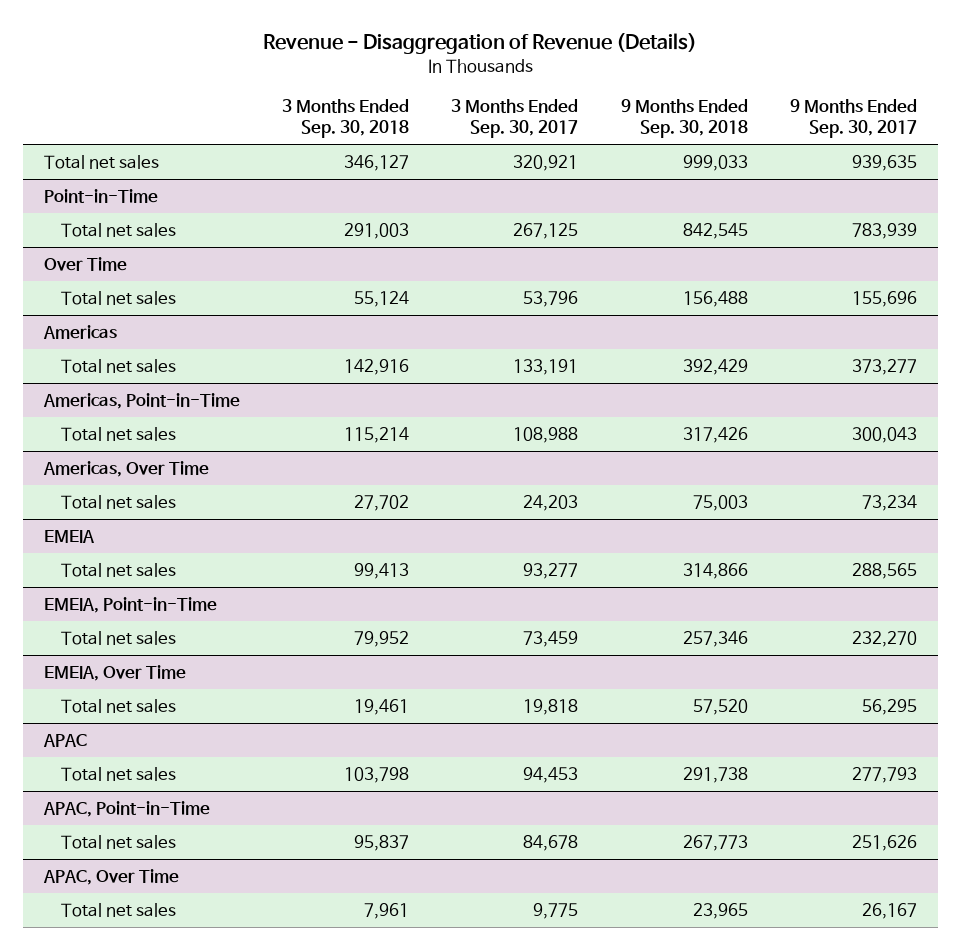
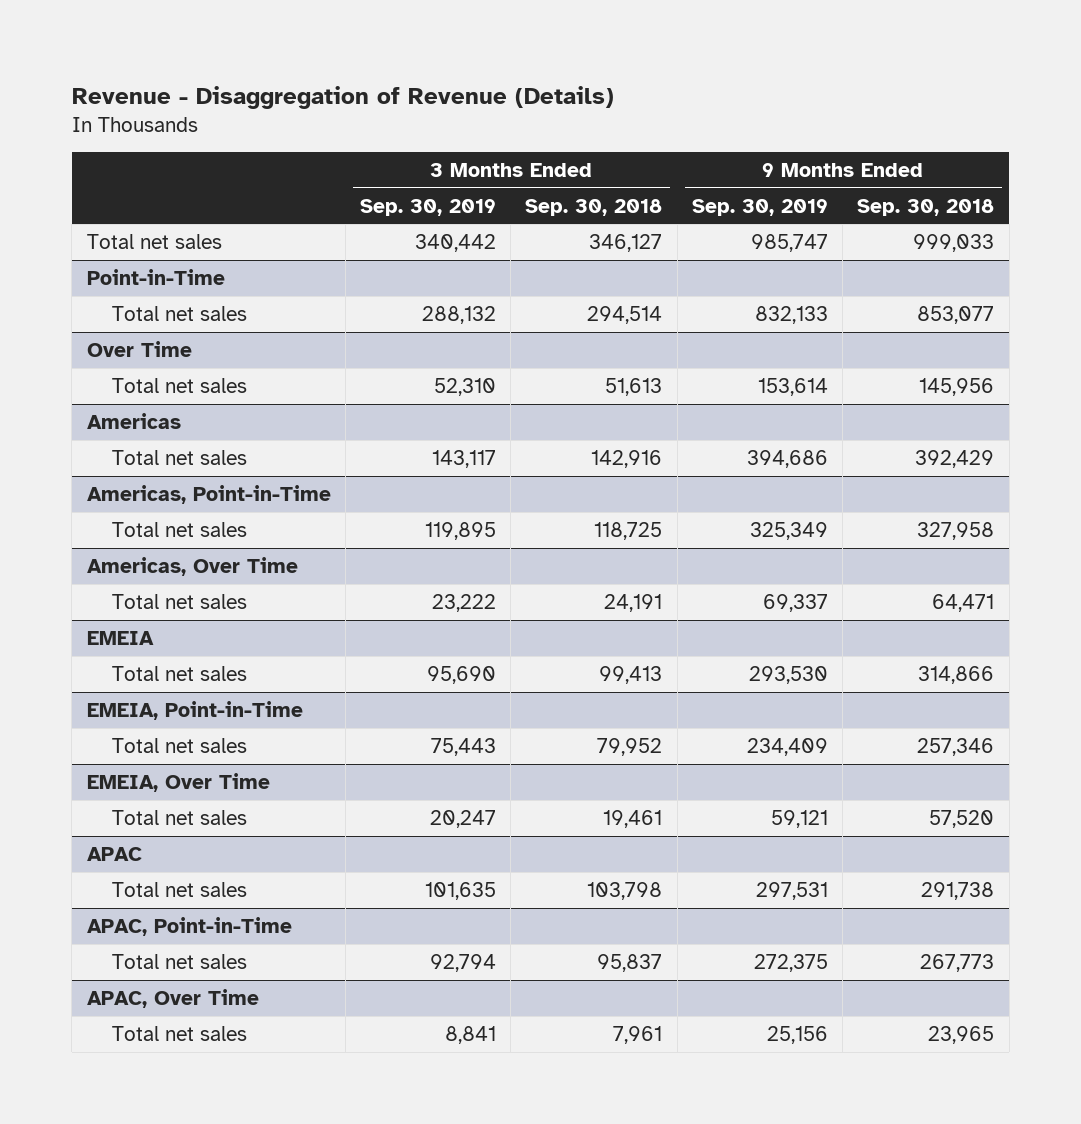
[451,98,579,139] 3 Months Ended Sep. 30, 2017 -> none
[789,98,917,139] 9 Months Ended Sep. 30, 2017 -> none
none -> [359,198,496,216] Sep. 30, 2019
none -> [691,198,828,216] Sep. 30, 2019
[344,223,410,240] 291,003 -> [587,305,663,324] 294,514
[682,223,748,240] 842,545 -> [917,305,995,324] 853,077
[354,291,410,308] 55,124 -> [605,377,663,396] 51,613
[682,291,748,308] 156,488 -> [919,377,995,396] 145,956
[344,427,410,444] 115,214 -> [594,521,663,540] 118,725
[682,427,748,444] 317,426 -> [917,521,995,540] 327,958
[354,495,410,512] 27,702 -> [604,593,663,612] 24,191
[692,495,748,512] 75,003 -> [932,593,995,612] 64,471

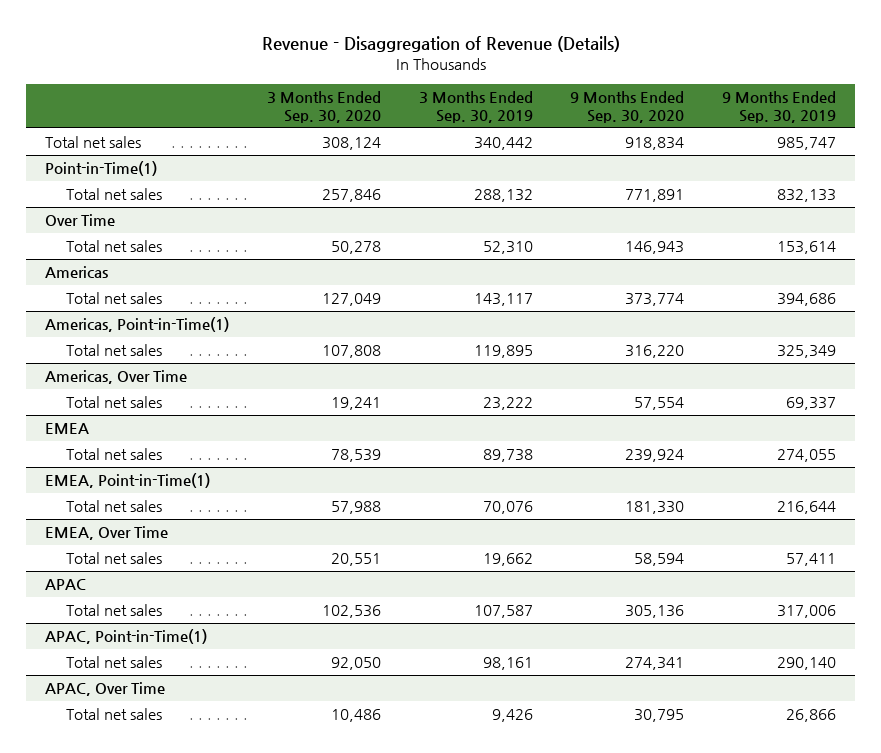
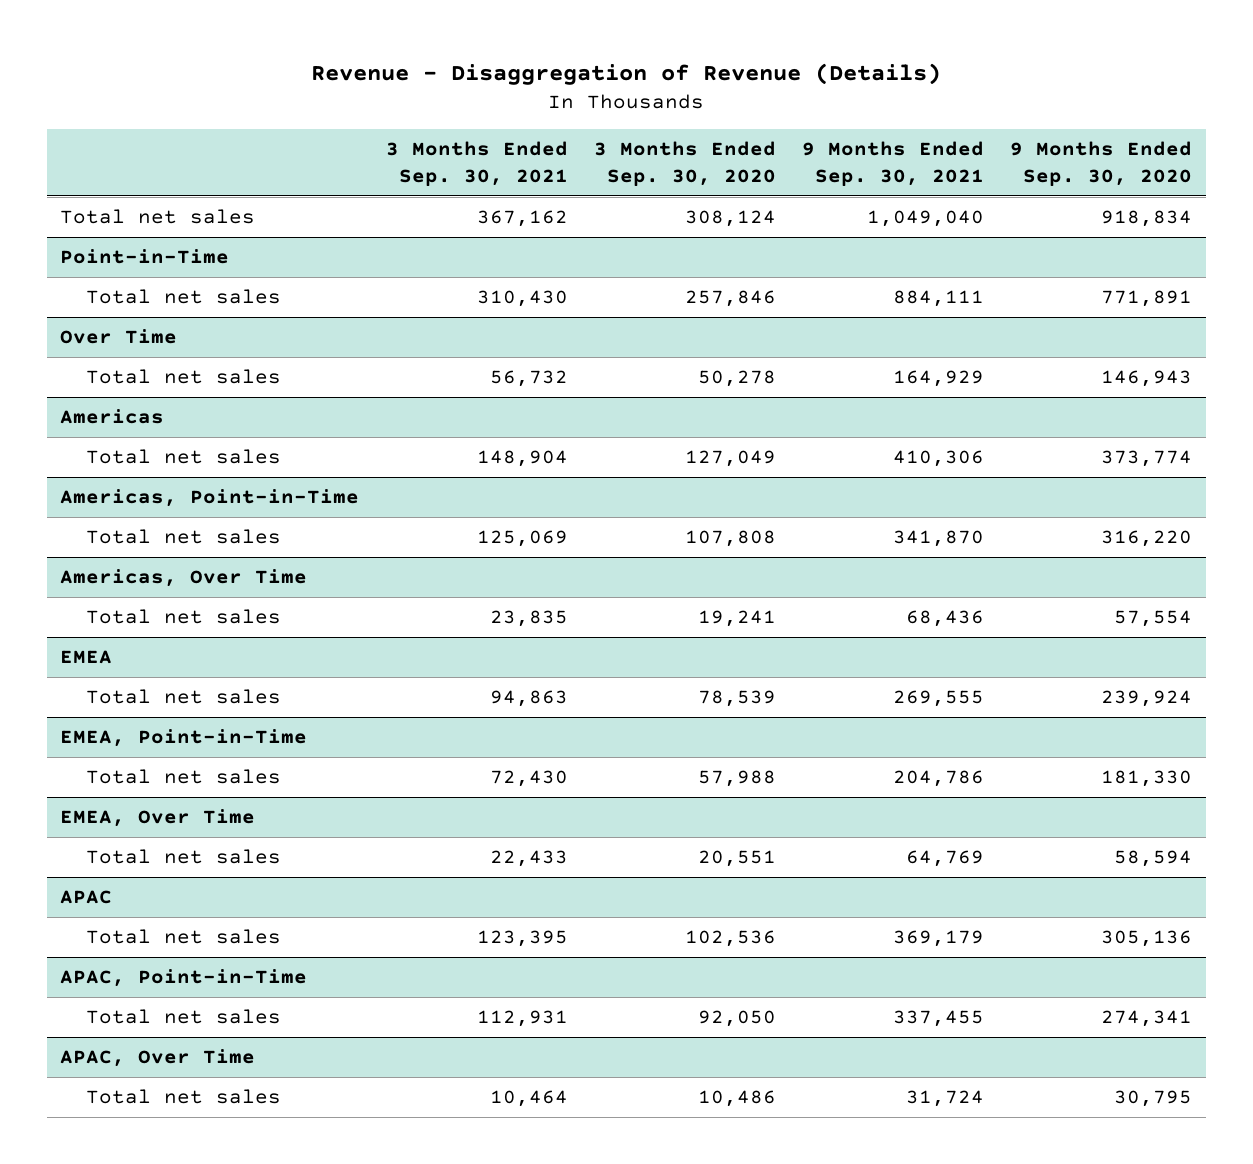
[418,90,533,123] 3 Months Ended Sep. 30, 2019 -> none
[721,90,836,123] 9 Months Ended Sep. 30, 2019 -> none
none -> [385,141,568,187] 3 Months Ended Sep. 30, 2021
none -> [802,141,985,187] 9 Months Ended Sep. 30, 2021
[45,161,158,177] Point-in-Time(1) -> [60,249,230,265] Point-in-Time
[45,317,230,333] Americas, Point-in-Time(1) -> [60,489,360,508] Americas, Point-in-Time
[45,473,211,489] EMEA, Point-in-Time(1) -> [60,729,308,748] EMEA, Point-in-Time
[45,629,208,645] APAC, Point-in-Time(1) -> [60,969,308,988] APAC, Point-in-Time

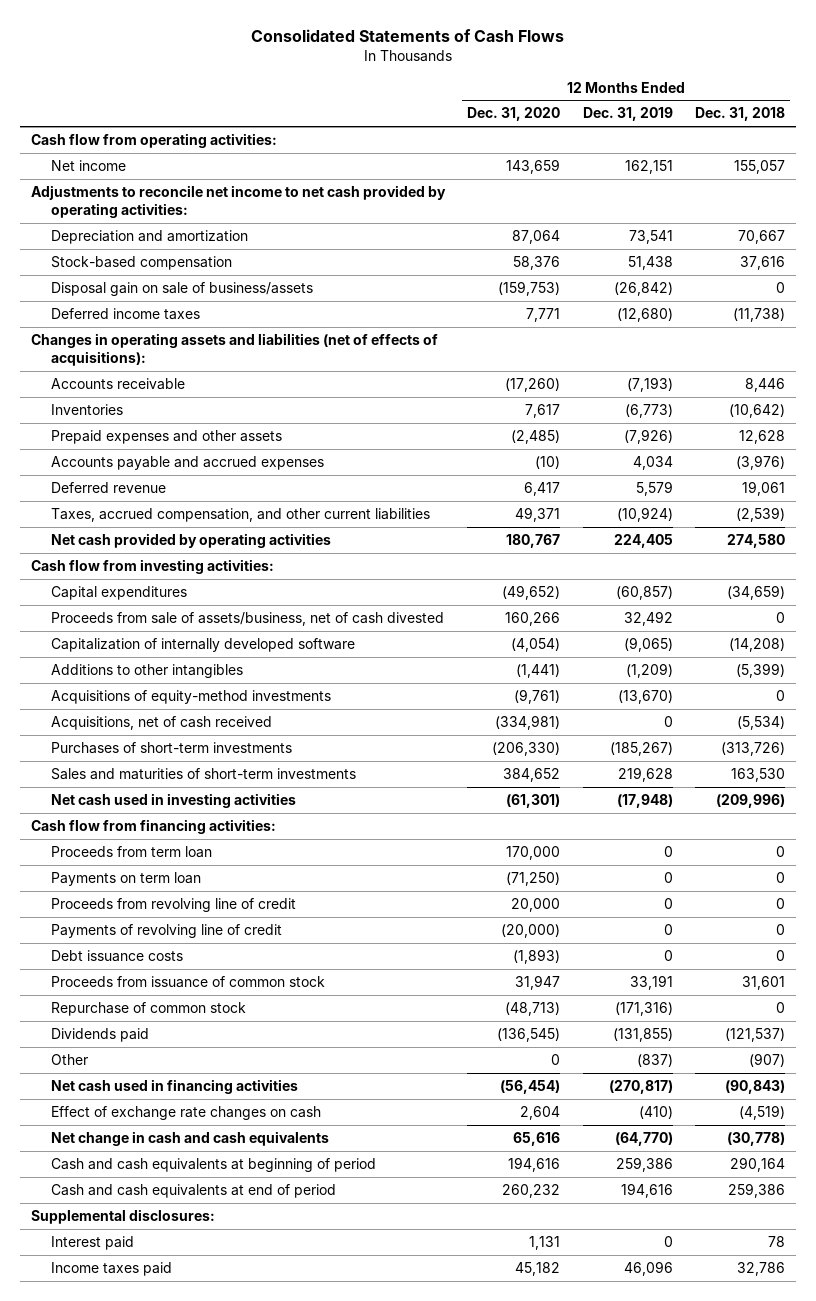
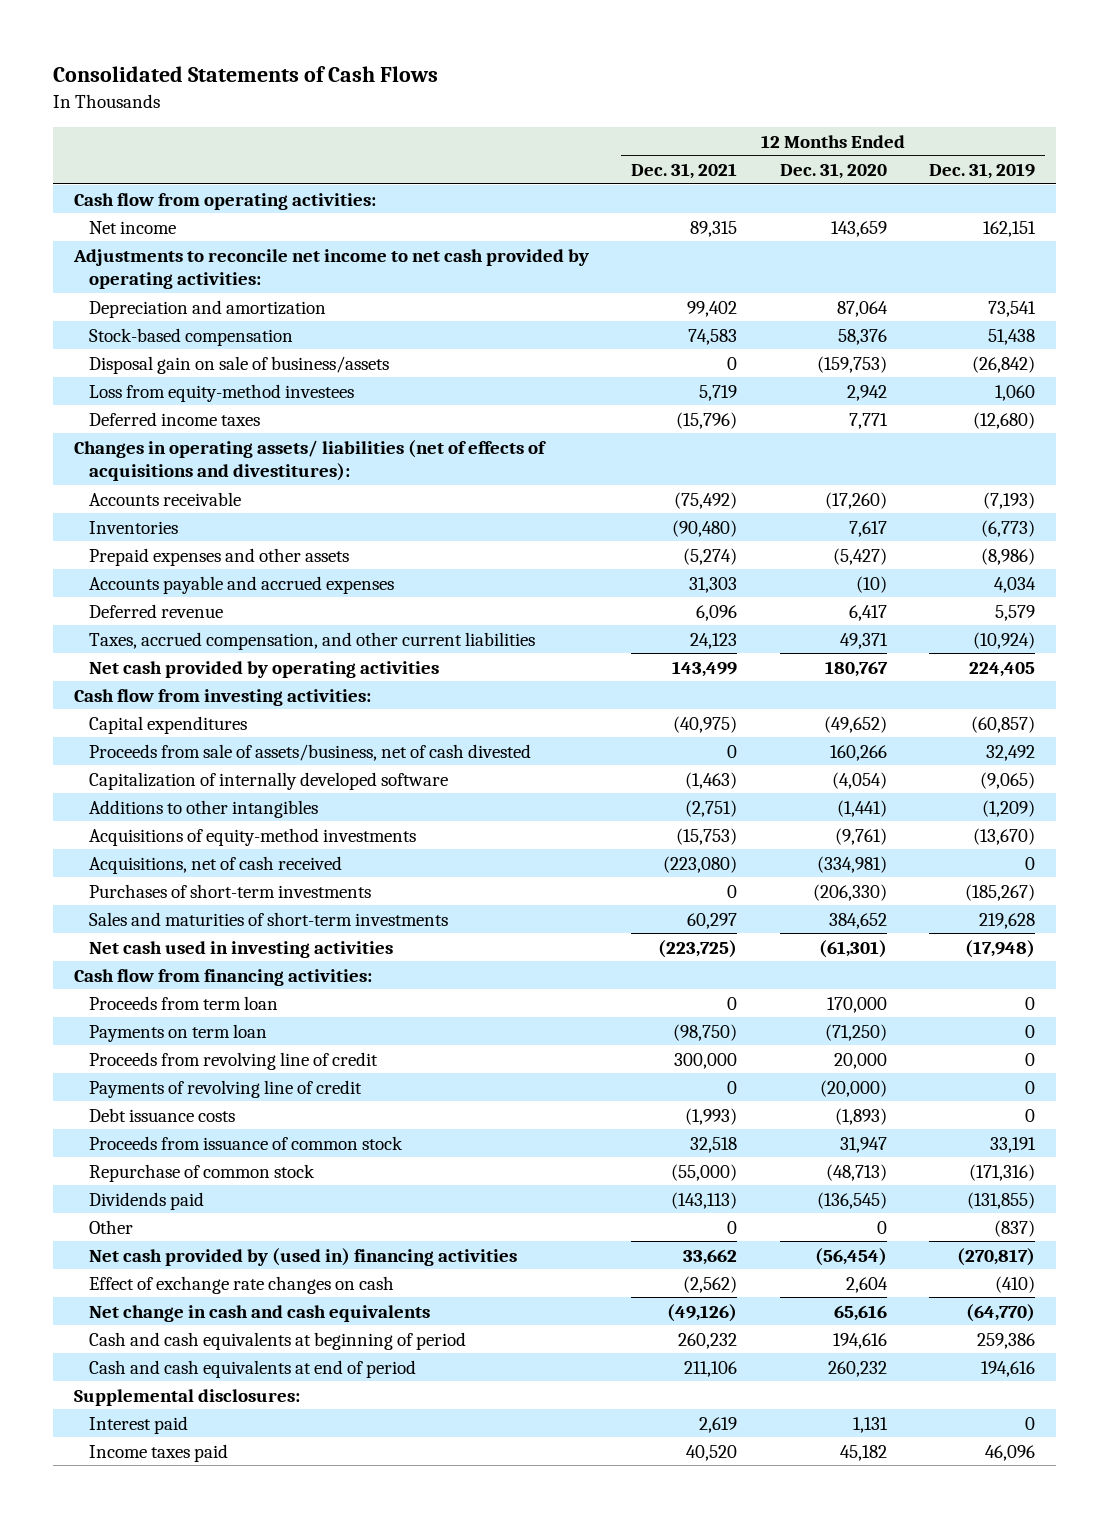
[694,107,785,122] Dec. 31, 2018 -> none
none -> [631,163,738,180] Dec. 31, 2021
none -> [88,383,354,402] Loss from equity-method investees
[31,332,439,366] Changes in operating assets and liabilities (net of effects of acquisitions): -> [73,439,546,482] Changes in operating assets/ liabilities (net of effects of acquisitions and divestitures):
[511,429,561,444] (2,485) -> [832,547,887,565] (5,427)
[623,428,673,444] (7,926) -> [980,547,1035,565] (8,986)
[51,1078,299,1094] Net cash used in financing activities -> [88,1247,517,1266] Net cash provided by (used in) financing activities

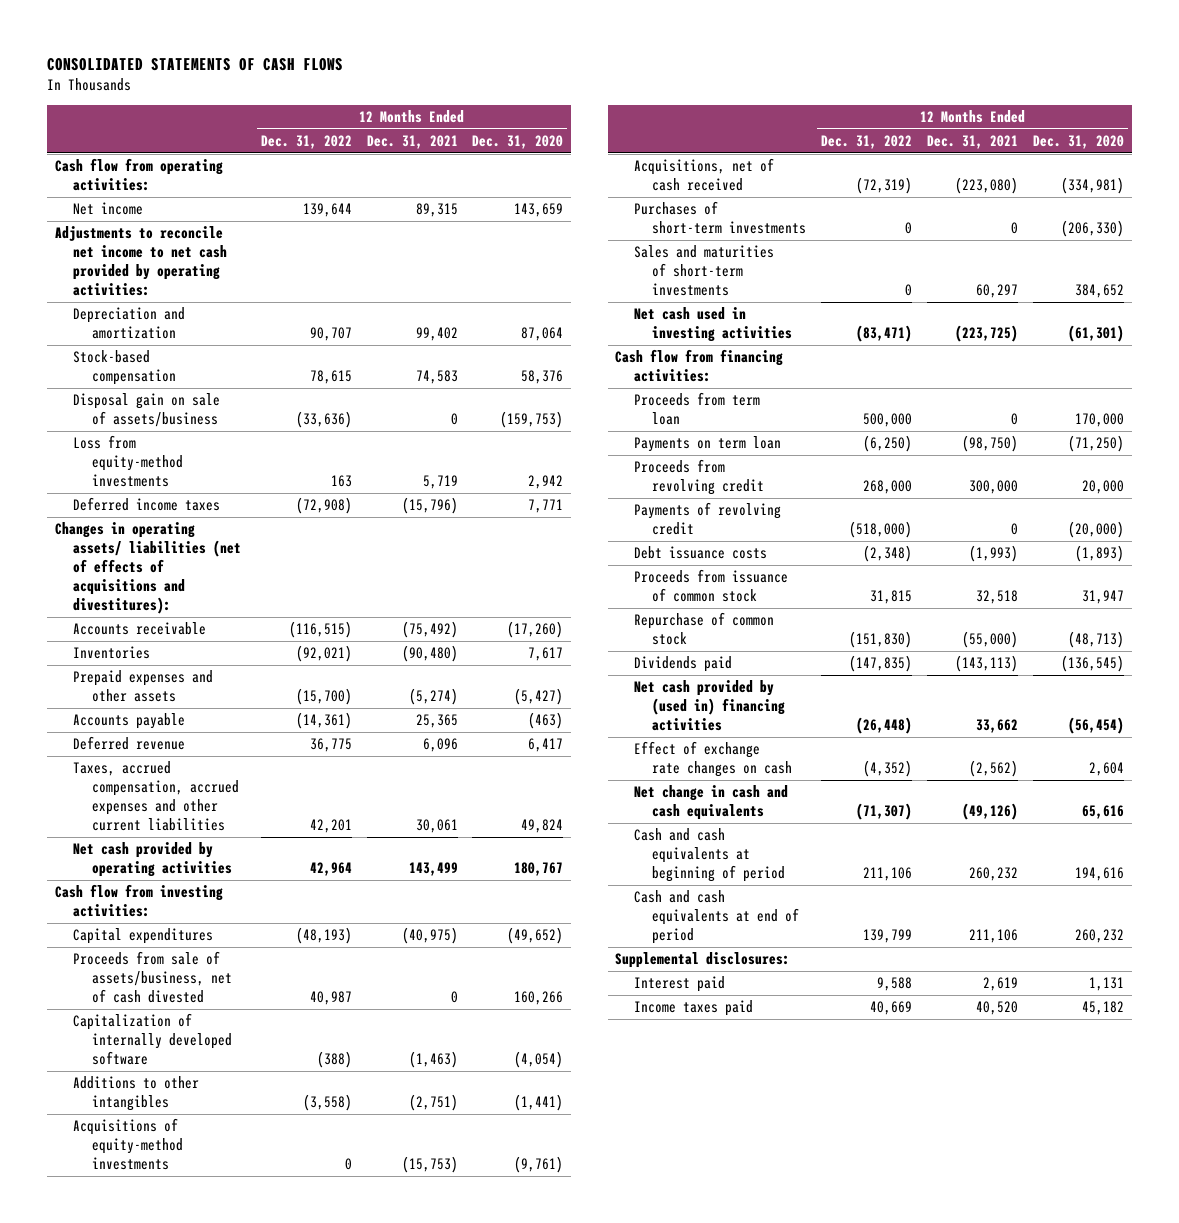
[52,66,438,83] Consolidated Statements of Cash Flows -> [47,58,344,72] CONSOLIDATED STATEMENTS OF CASH FLOWS
[928,163,1035,180] Dec. 31, 2019 -> none
none -> [260,135,352,150] Dec. 31, 2022
[88,355,389,374] Disposal gain on sale of business/assets -> [73,393,221,428] Disposal gain on sale of assets/business
[88,383,354,402] Loss from equity-method investees -> [73,435,183,488] Loss from equity-method investments
[88,575,394,594] Accounts payable and accrued expenses -> [73,713,186,730] Accounts payable
[689,576,738,593] 31,303 -> [415,714,458,729] 25,365
[855,575,887,593] (10) -> [528,712,564,730] (463)
[88,631,535,650] Taxes, accrued compensation, and other current liabilities -> [73,761,239,832] Taxes, accrued compensation, accrued expenses and other current liabilities
[690,632,738,649] 24,123 -> [415,819,458,834] 30,061
[839,632,888,649] 49,371 -> [521,819,564,834] 49,824
[88,1051,378,1070] Proceeds from revolving line of credit -> [633,459,765,496] Proceeds from revolving credit
[88,1079,362,1098] Payments of revolving line of credit -> [633,502,781,536] Payments of revolving credit
[88,1219,133,1234] Other -> none

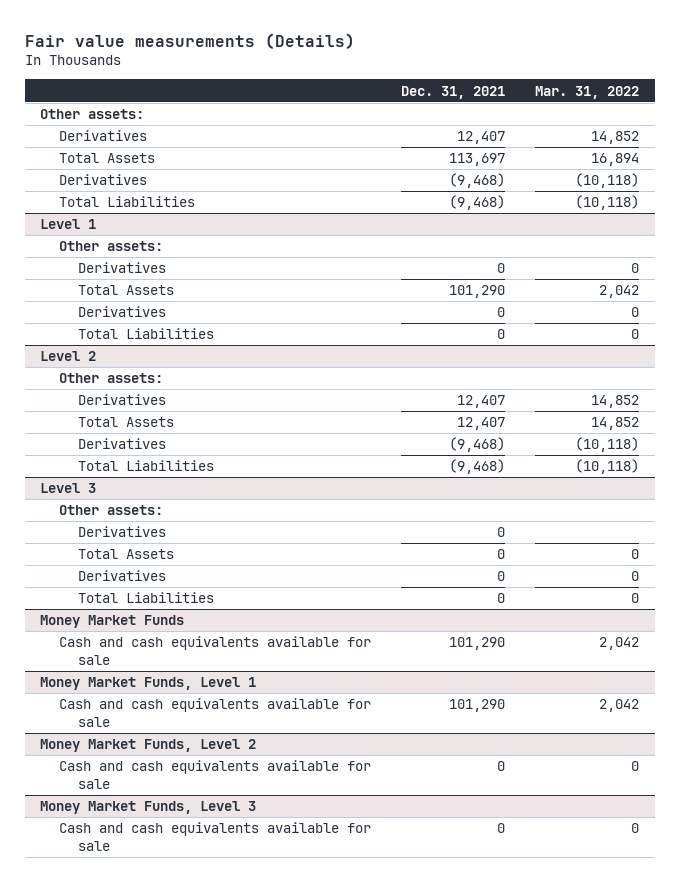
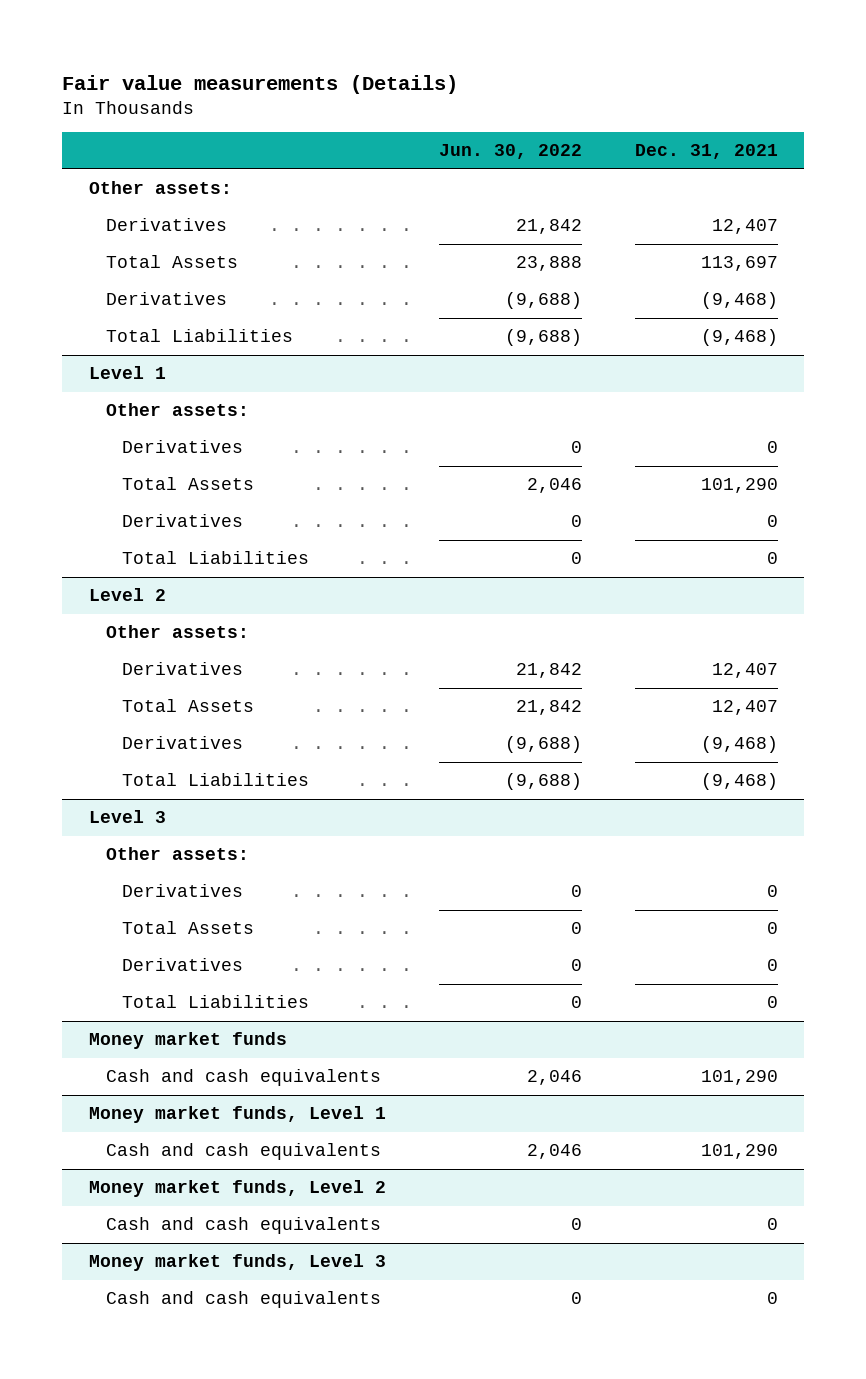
[535,85,640,99] Mar. 31, 2022 -> none
none -> [438,144,582,160] Jun. 30, 2022
[40,615,185,629] Money Market Funds -> [88,1032,287,1050] Money market funds
[59,636,372,665] Cash and cash equivalents available for sale -> [105,1069,381,1087] Cash and cash equivalents
[40,677,257,691] Money Market Funds, Level 1 -> [88,1106,386,1124] Money market funds, Level 1
[59,698,372,727] Cash and cash equivalents available for sale -> [105,1143,381,1161] Cash and cash equivalents
[40,739,257,753] Money Market Funds, Level 2 -> [88,1180,386,1198] Money market funds, Level 2
[59,760,372,789] Cash and cash equivalents available for sale -> [105,1217,381,1235] Cash and cash equivalents
[40,801,257,815] Money Market Funds, Level 3 -> [88,1254,386,1272] Money market funds, Level 3
[59,822,372,851] Cash and cash equivalents available for sale -> [105,1291,381,1309] Cash and cash equivalents

